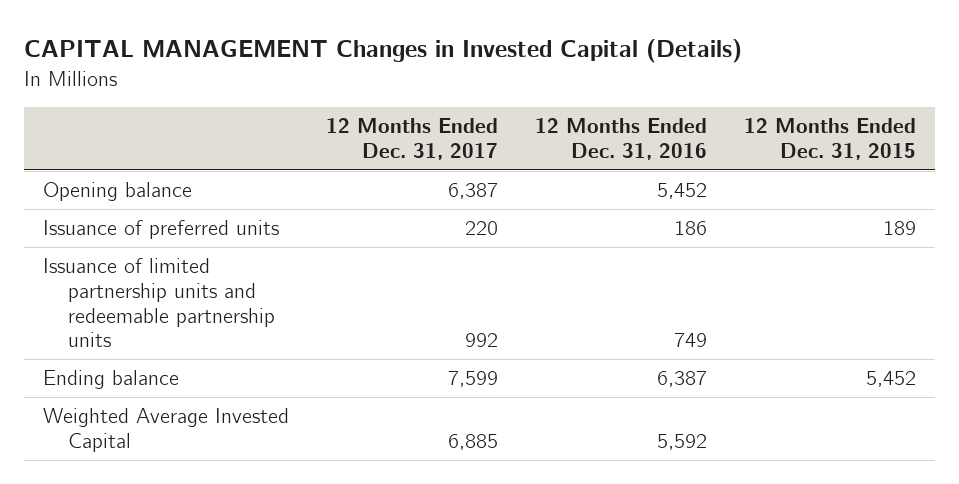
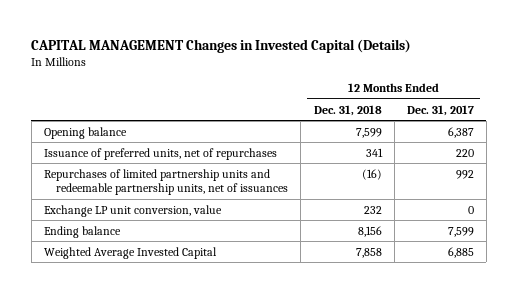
[535,118,708,160] 12 Months Ended Dec. 31, 2016 -> none
[744,118,917,160] 12 Months Ended Dec. 31, 2015 -> none
none -> [313,104,382,116] Dec. 31, 2018
[42,220,279,240] Issuance of preferred units -> [43,147,277,160] Issuance of preferred units, net of repurchases
[42,258,276,348] Issuance of limited partnership units and redeemable partnership units -> [43,168,289,196] Repurchases of limited partnership units and redeemable partnership units, net of issuances
none -> [43,204,222,217] Exchange LP unit conversion, value

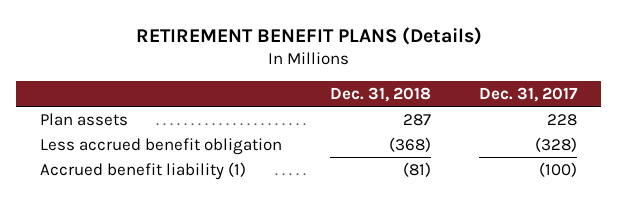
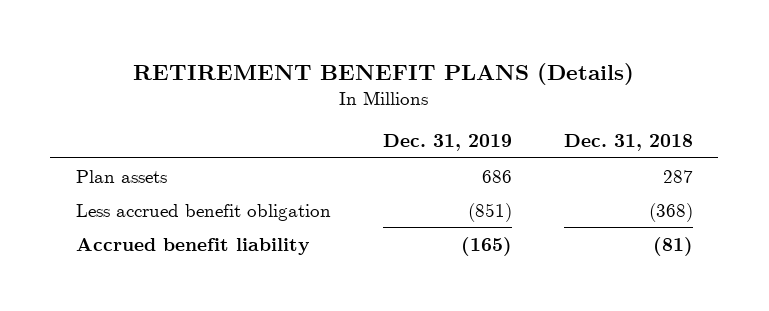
[479,87,579,103] Dec. 31, 2017 -> none
none -> [382,134,512,152] Dec. 31, 2019
[39,161,246,180] Accrued benefit liability (1) -> [76,237,311,255] Accrued benefit liability

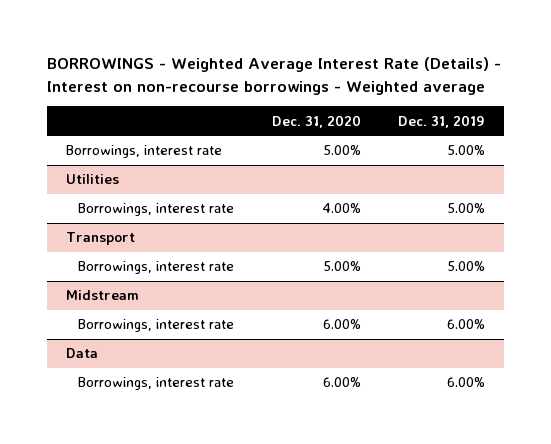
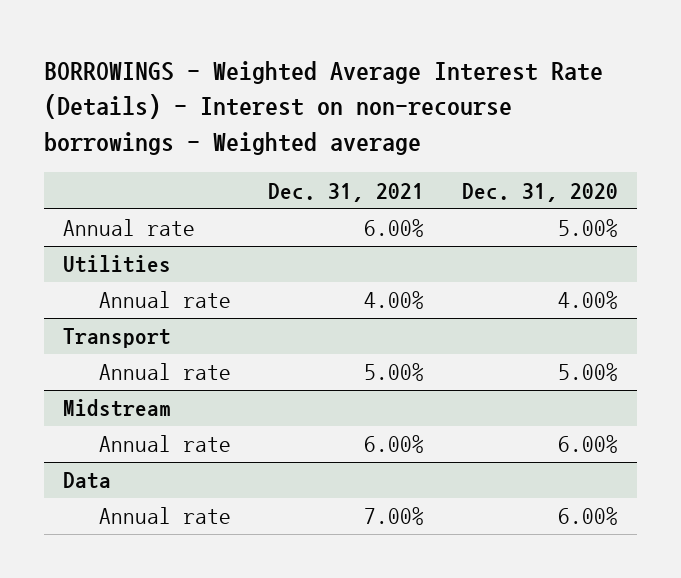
[398,114,486,128] Dec. 31, 2019 -> none
none -> [268,182,425,202] Dec. 31, 2021
[65,145,222,159] Borrowings, interest rate -> [62,219,195,237] Annual rate
[78,203,235,217] Borrowings, interest rate -> [98,291,231,309] Annual rate
[78,261,235,275] Borrowings, interest rate -> [98,363,231,381] Annual rate
[78,319,235,333] Borrowings, interest rate -> [98,435,231,453] Annual rate
[78,377,235,391] Borrowings, interest rate -> [98,507,231,525] Annual rate

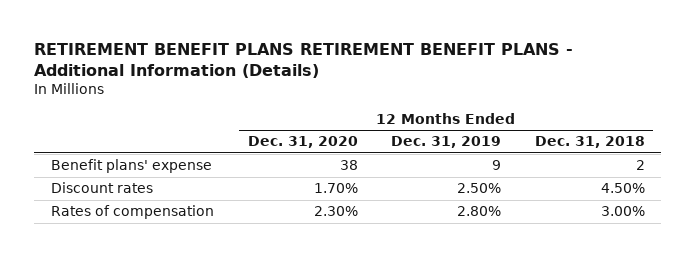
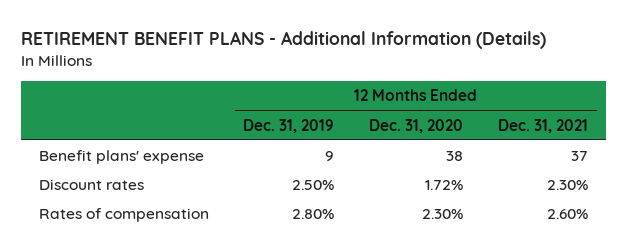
[34,43,574,78] RETIREMENT BENEFIT PLANS RETIREMENT BENEFIT PLANS - Additional Information (Details) -> [21,30,547,49] RETIREMENT BENEFIT PLANS - Additional Information (Details)
[534,136,645,149] Dec. 31, 2018 -> none
none -> [498,118,589,133] Dec. 31, 2021
[313,183,358,194] 1.70% -> [425,180,464,191] 1.72%

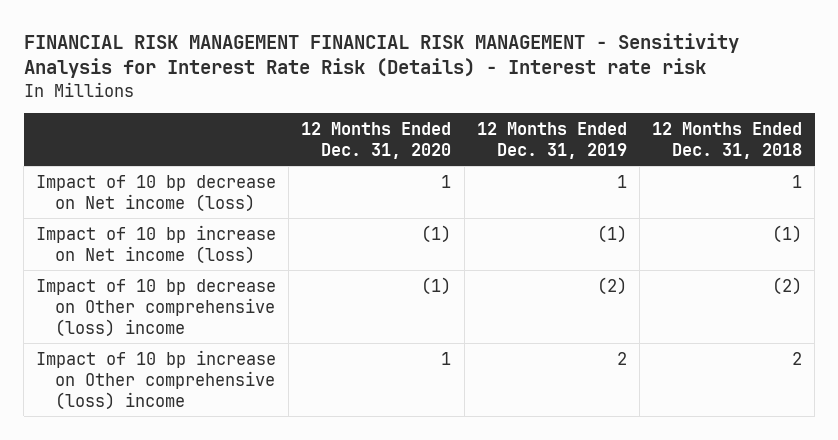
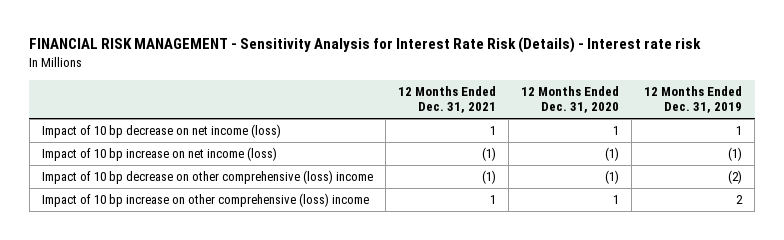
[23,32,739,79] FINANCIAL RISK MANAGEMENT FINANCIAL RISK MANAGEMENT - Sensitivity Analysis for Interest Rate Risk (Details) - Interest rate risk -> [29,37,702,54] FINANCIAL RISK MANAGEMENT - Sensitivity Analysis for Interest Rate Risk (Details) - Interest rate risk
[652,121,803,159] 12 Months Ended Dec. 31, 2018 -> none
none -> [398,85,497,114] 12 Months Ended Dec. 31, 2021
[36,174,277,212] Impact of 10 bp decrease on Net income (loss) -> [41,124,281,139] Impact of 10 bp decrease on net income (loss)
[36,224,277,264] Impact of 10 bp increase on Net income (loss) -> [41,147,277,162] Impact of 10 bp increase on net income (loss)
[36,278,277,337] Impact of 10 bp decrease on Other comprehensive (loss) income -> [41,170,373,185] Impact of 10 bp decrease on other comprehensive (loss) income
[36,349,277,410] Impact of 10 bp increase on Other comprehensive (loss) income -> [41,193,369,208] Impact of 10 bp increase on other comprehensive (loss) income

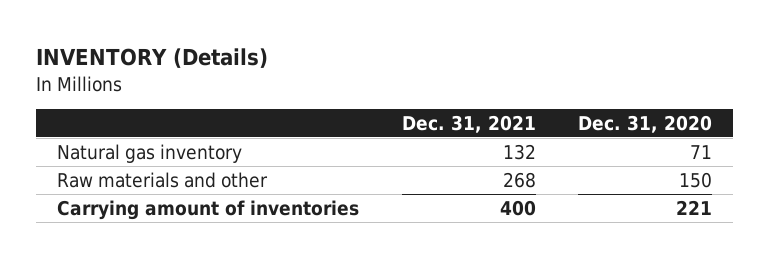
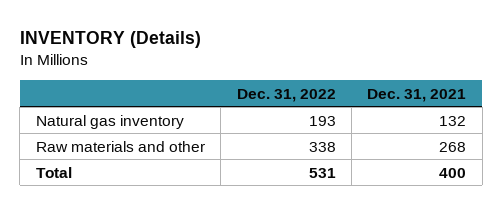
[578,115,713,134] Dec. 31, 2020 -> none
none -> [236,88,336,102] Dec. 31, 2022
[57,199,360,220] Carrying amount of inventories -> [35,166,72,178] Total

